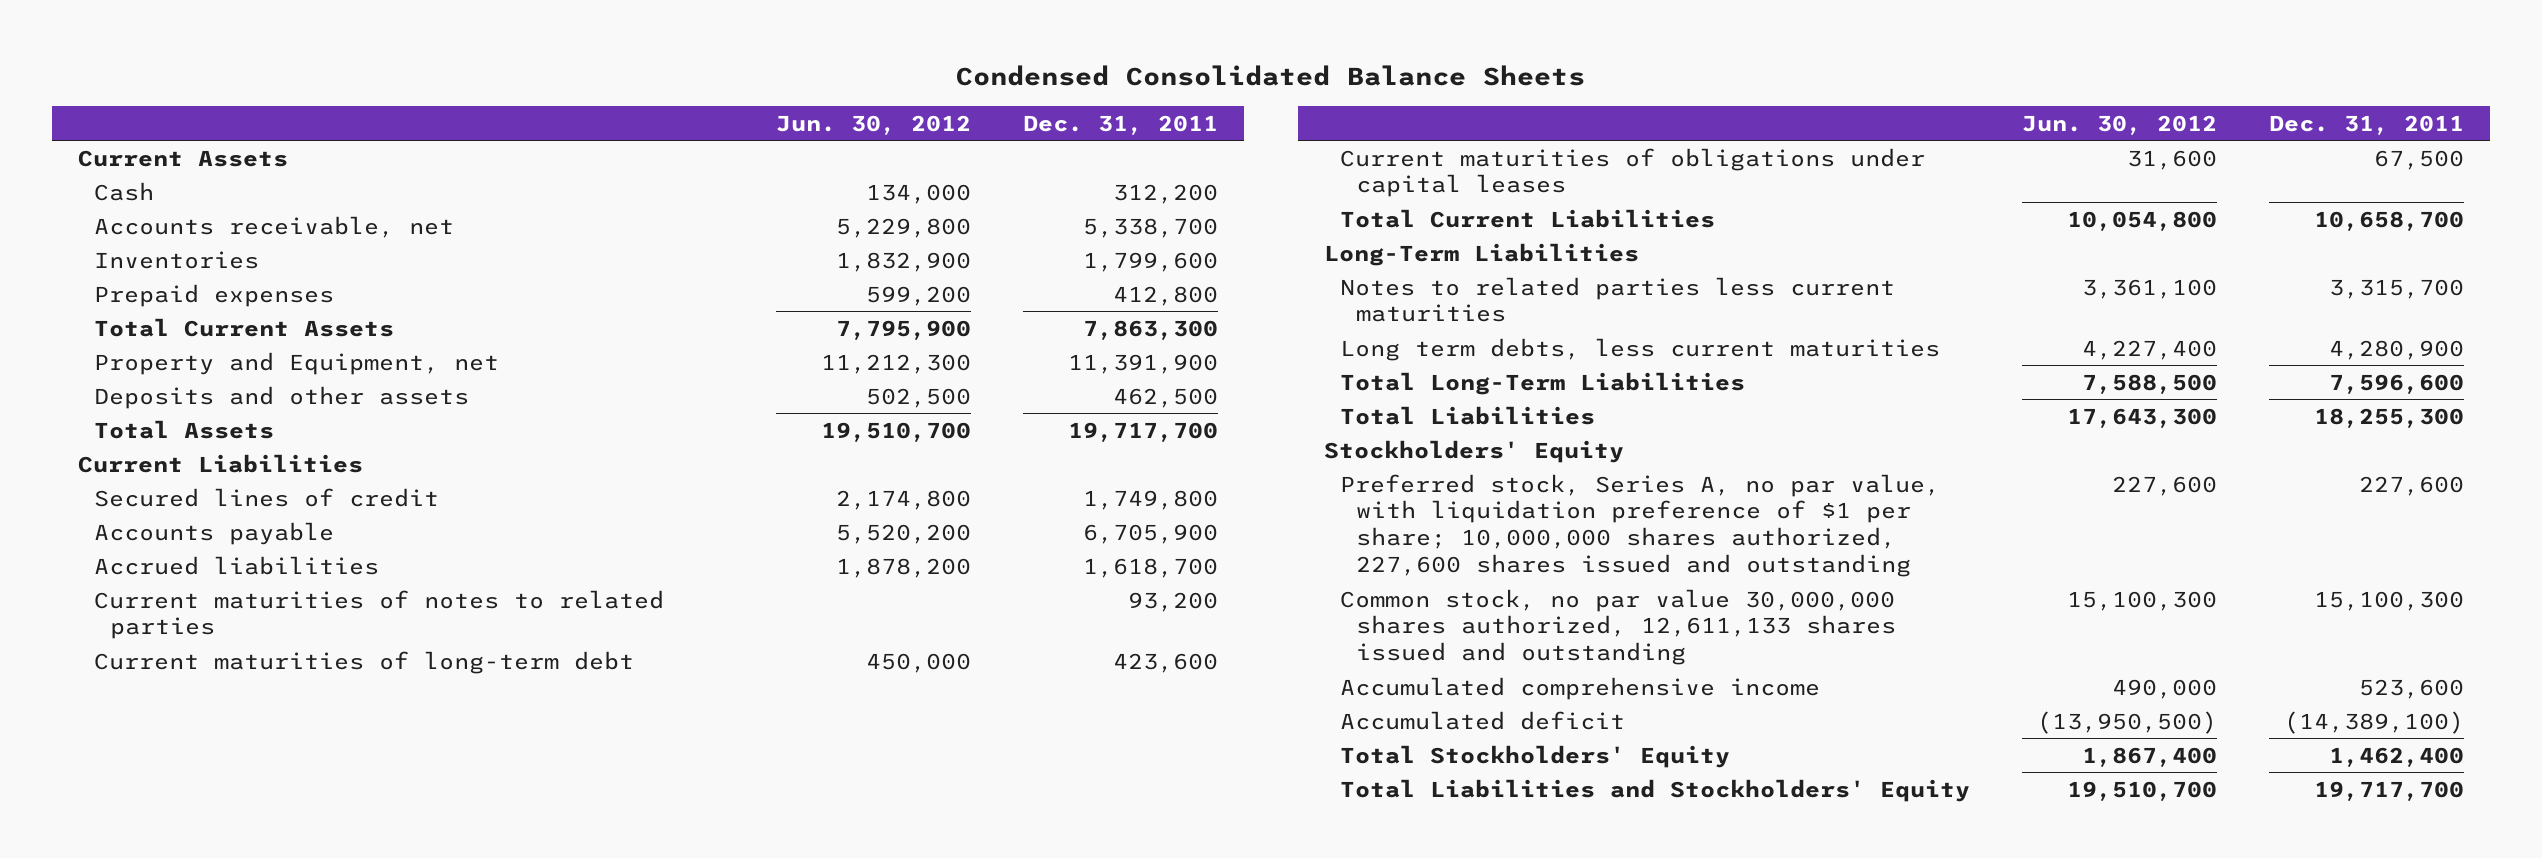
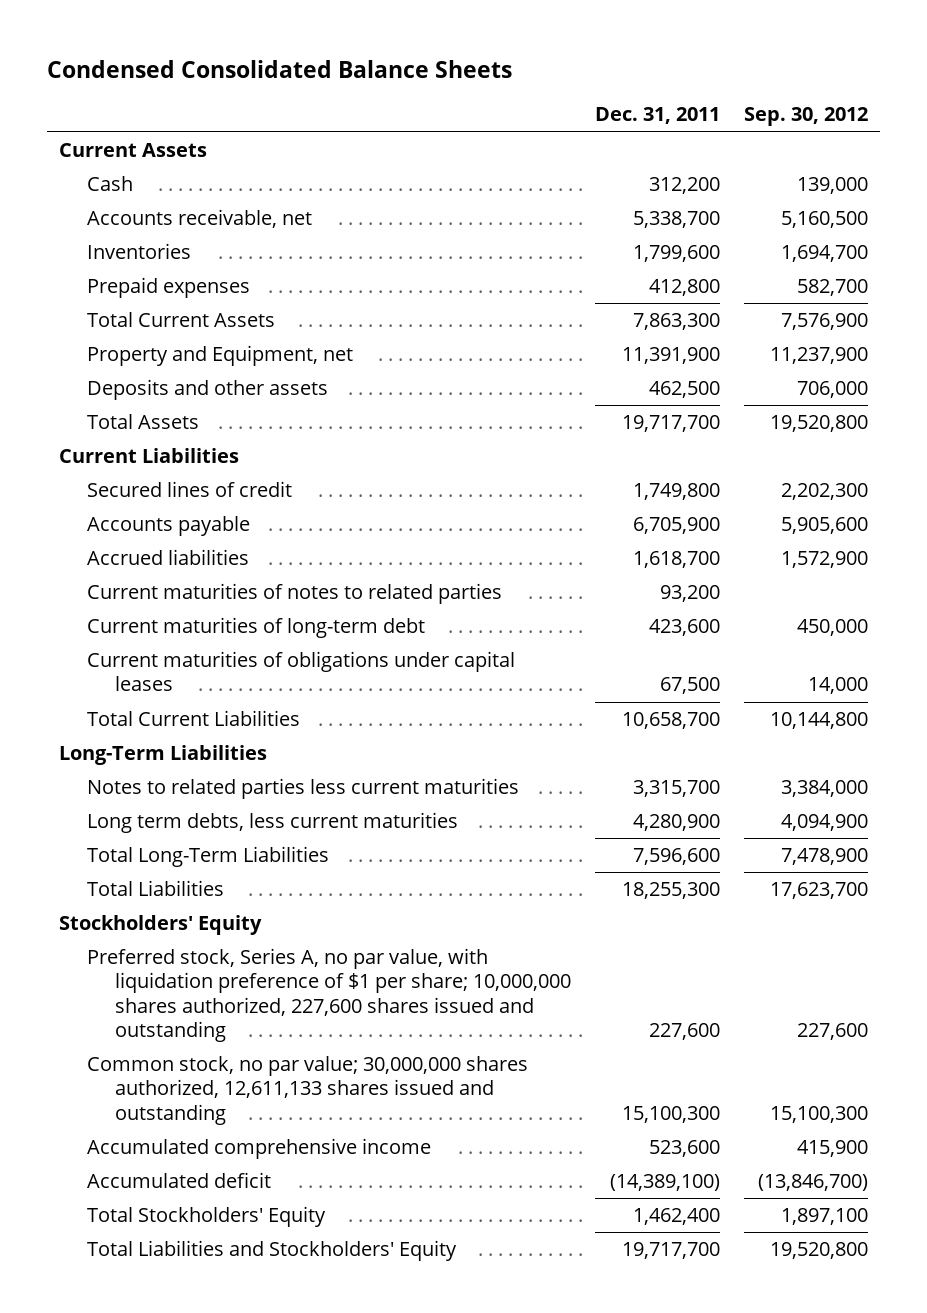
[776,114,972,135] Jun. 30, 2012 -> none
none -> [743,107,868,127] Sep. 30, 2012
[1339,588,1896,666] Common stock, no par value 30,000,000 shares authorized, 12,611,133 shares issued and outstanding -> [86,1056,528,1125] Common stock, no par value; 30,000,000 shares authorized, 12,611,133 shares issued and outstanding

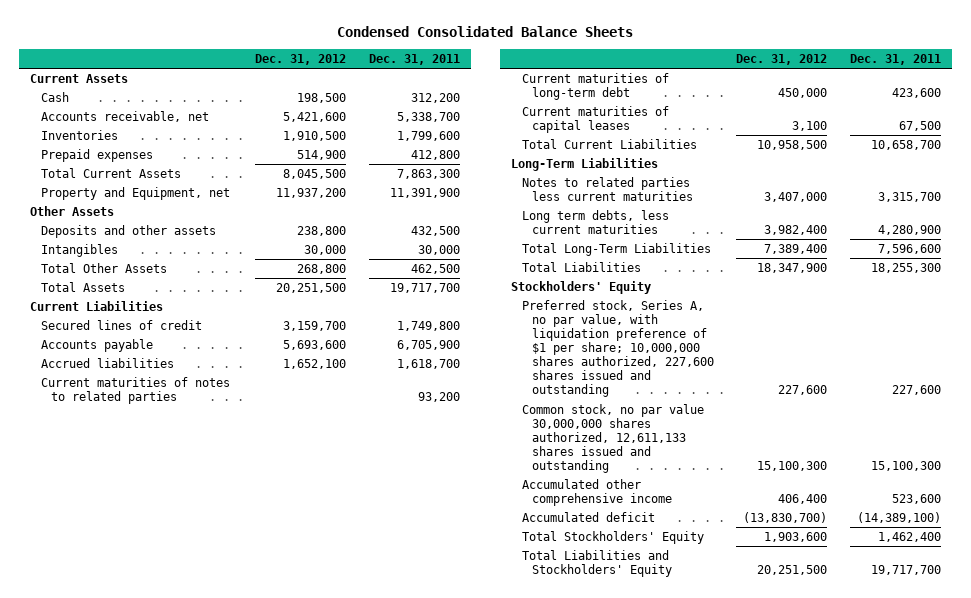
[743,107,868,127] Sep. 30, 2012 -> none
none -> [255,53,347,65] Dec. 31, 2012
none -> [30,205,115,216] Other Assets
[648,381,720,399] 462,500 -> [410,225,460,236] 432,500
none -> [40,243,118,257] Intangibles
none -> [40,262,167,273] Total Other Assets
[86,651,515,692] Current maturities of obligations under capital leases -> [521,105,669,133] Current maturities of capital leases
[86,1056,528,1125] Common stock, no par value; 30,000,000 shares authorized, 12,611,133 shares issued and outstanding -> [521,403,704,474] Common stock, no par value 30,000,000 shares authorized, 12,611,133 shares issued and outstanding
[86,1138,431,1160] Accumulated comprehensive income -> [521,478,673,506] Accumulated other comprehensive income

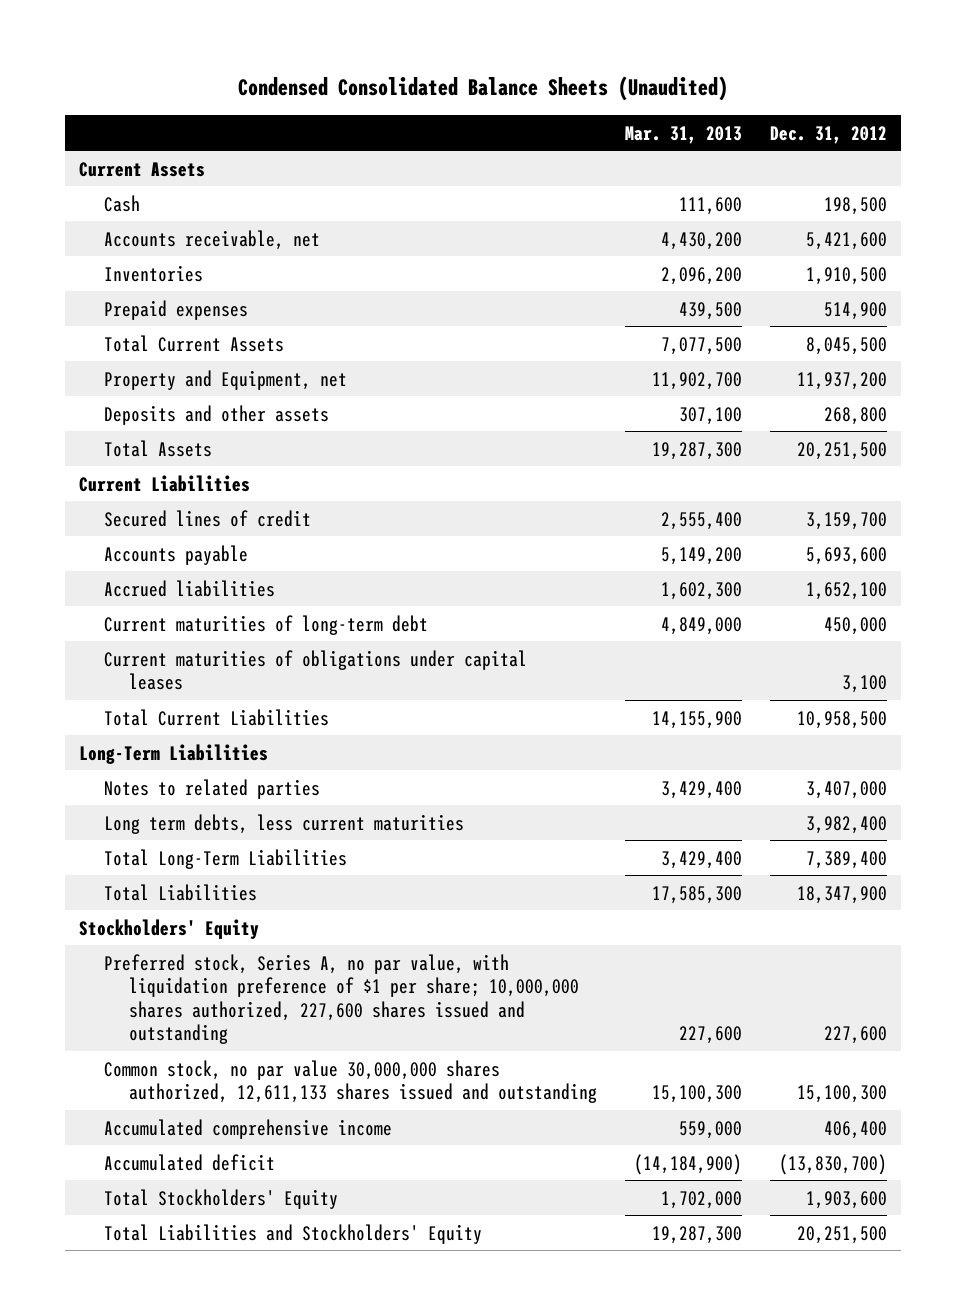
[337,26,634,38] Condensed Consolidated Balance Sheets -> [237,76,728,102] Condensed Consolidated Balance Sheets (Unaudited)
[368,53,460,65] Dec. 31, 2011 -> none
none -> [624,125,742,144] Mar. 31, 2013
[30,205,115,216] Other Assets -> none
[40,243,118,257] Intangibles -> none
[40,262,167,273] Total Other Assets -> none
[297,225,347,236] 238,800 -> [823,406,887,425] 268,800
[40,376,230,404] Current maturities of notes to related parties -> none
[521,105,669,133] Current maturities of capital leases -> [103,649,527,691] Current maturities of obligations under capital leases
[521,176,694,201] Notes to related parties less current maturities -> [103,778,320,799] Notes to related parties
[521,478,673,506] Accumulated other comprehensive income -> [103,1118,392,1139] Accumulated comprehensive income

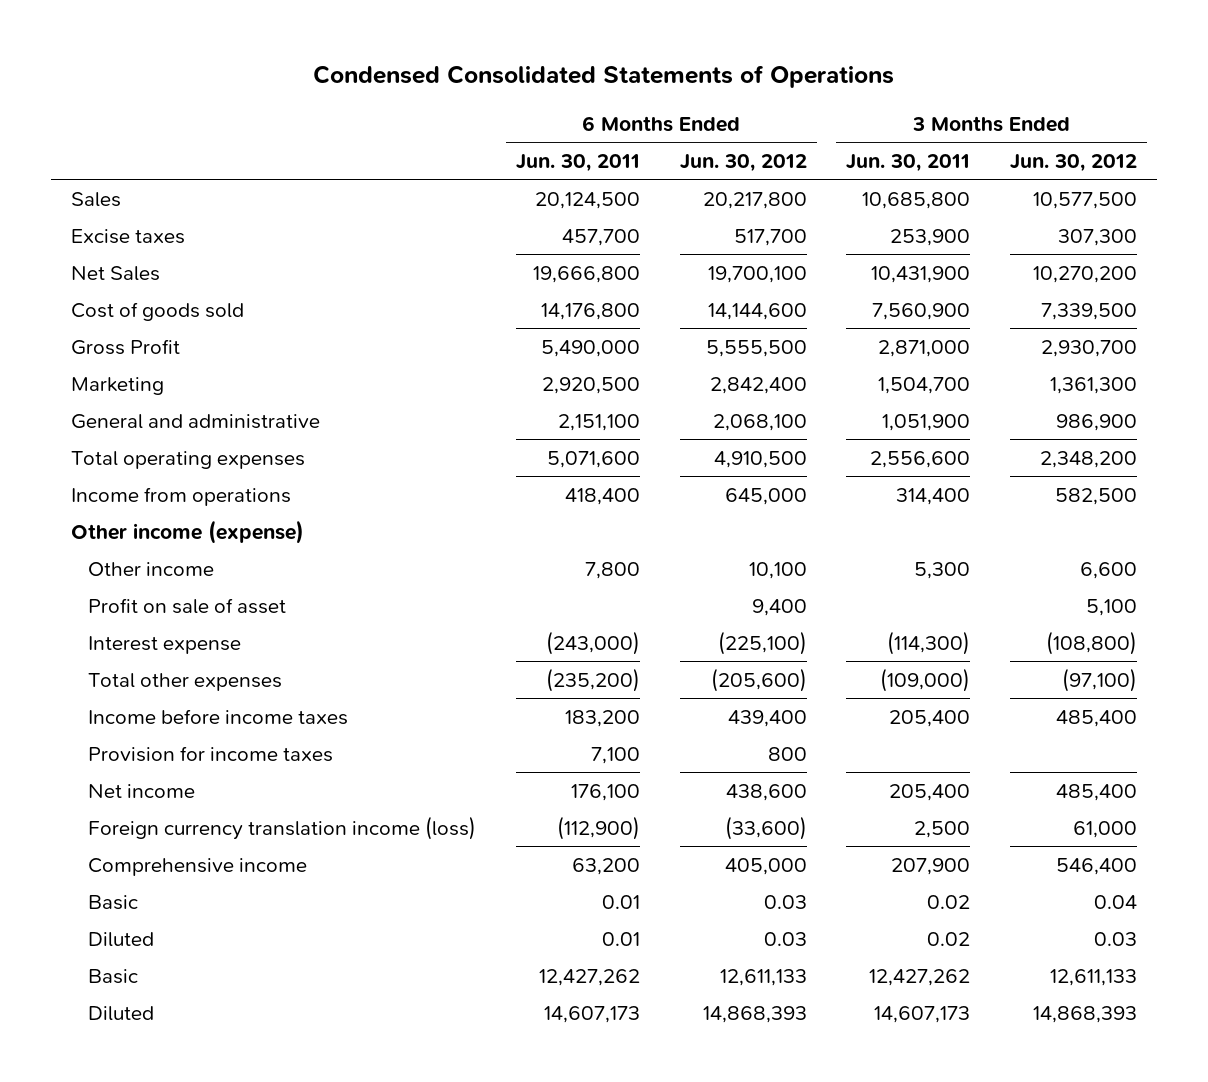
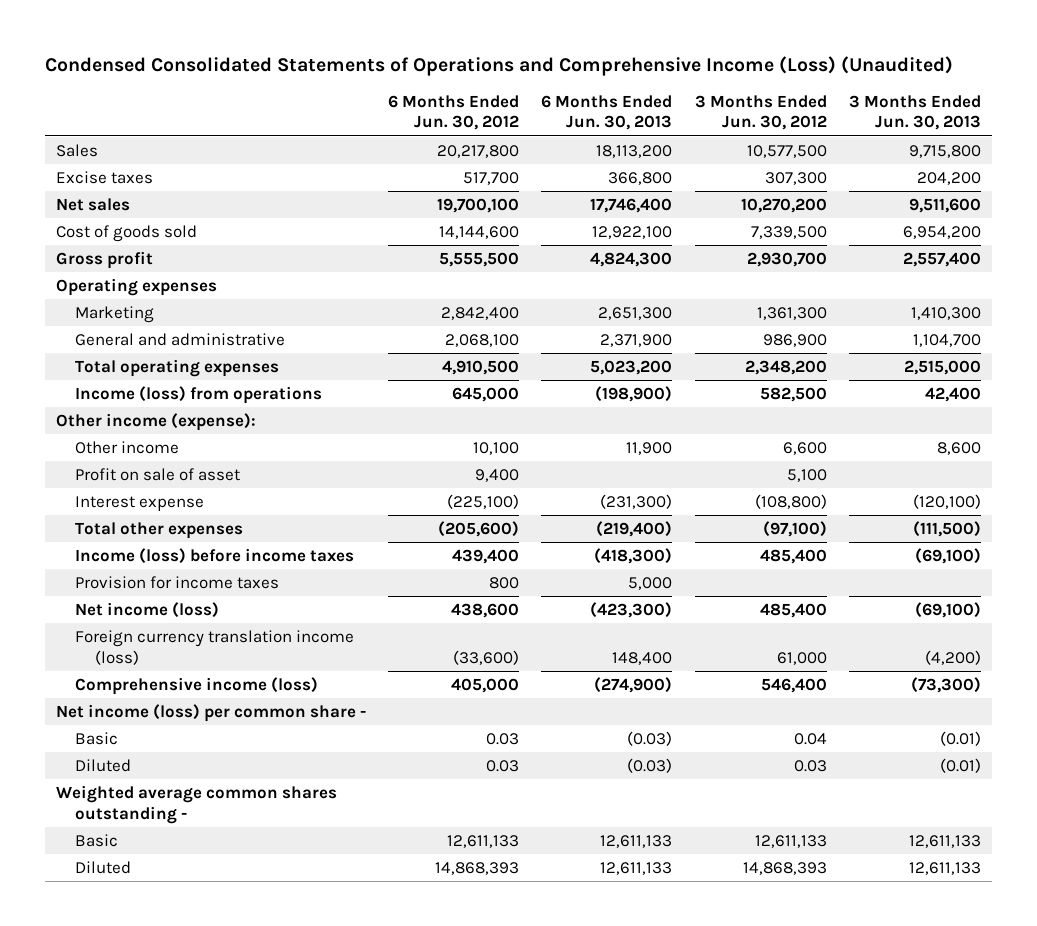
[312,65,894,89] Condensed Consolidated Statements of Operations -> [44,55,953,76] Condensed Consolidated Statements of Operations and Comprehensive Income (Loss) (Unaudited)
[515,153,640,172] Jun. 30, 2011 -> none
[846,153,971,172] Jun. 30, 2011 -> none
none -> [541,94,673,131] 6 Months Ended Jun. 30, 2013
none -> [848,94,981,131] 3 Months Ended Jun. 30, 2013
[70,265,160,281] Net Sales -> [55,198,130,212] Net sales
[70,338,180,355] Gross Profit -> [55,251,153,270] Gross profit
none -> [55,278,217,297] Operating expenses
[70,486,291,506] Income from operations -> [75,386,323,405] Income (loss) from operations
[70,519,304,544] Other income (expense) -> [55,413,256,432] Other income (expense):
[88,708,349,725] Income before income taxes -> [75,548,355,565] Income (loss) before income taxes
[88,783,196,798] Net income -> [75,602,220,619] Net income (loss)
[88,857,308,876] Comprehensive income -> [75,677,319,696] Comprehensive income (loss)
none -> [55,704,366,723] Net income (loss) per common share -
none -> [55,785,337,824] Weighted average common shares outstanding -

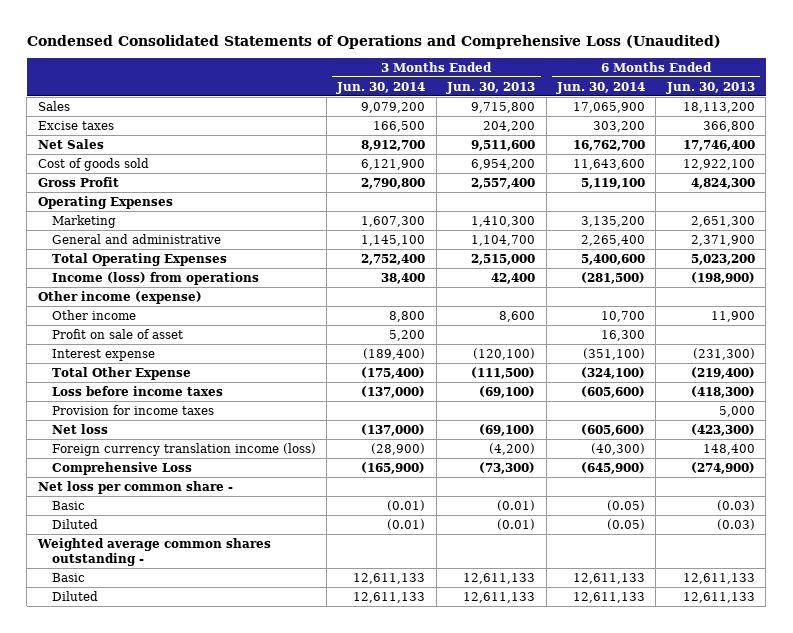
[44,55,953,76] Condensed Consolidated Statements of Operations and Comprehensive Income (Loss) (Unaudited) -> [26,34,721,49] Condensed Consolidated Statements of Operations and Comprehensive Loss (Unaudited)
[388,94,520,131] 6 Months Ended Jun. 30, 2012 -> none
[694,94,827,131] 3 Months Ended Jun. 30, 2012 -> none
none -> [336,81,426,94] Jun. 30, 2014
none -> [555,81,645,94] Jun. 30, 2014
[55,198,130,212] Net sales -> [37,138,104,149] Net Sales
[55,251,153,270] Gross profit -> [37,176,119,187] Gross Profit
[55,278,217,297] Operating expenses -> [37,195,173,209] Operating Expenses
[75,359,280,378] Total operating expenses -> [51,252,227,266] Total Operating Expenses
[55,413,256,432] Other income (expense): -> [37,290,202,304] Other income (expense)
[75,522,244,540] Total other expenses -> [51,366,191,380] Total Other Expense
[75,548,355,565] Income (loss) before income taxes -> [51,385,223,396] Loss before income taxes
[75,602,220,619] Net income (loss) -> [51,423,108,434] Net loss
[75,677,319,696] Comprehensive income (loss) -> [51,461,192,475] Comprehensive Loss
[55,704,366,723] Net income (loss) per common share - -> [37,480,233,494] Net loss per common share -

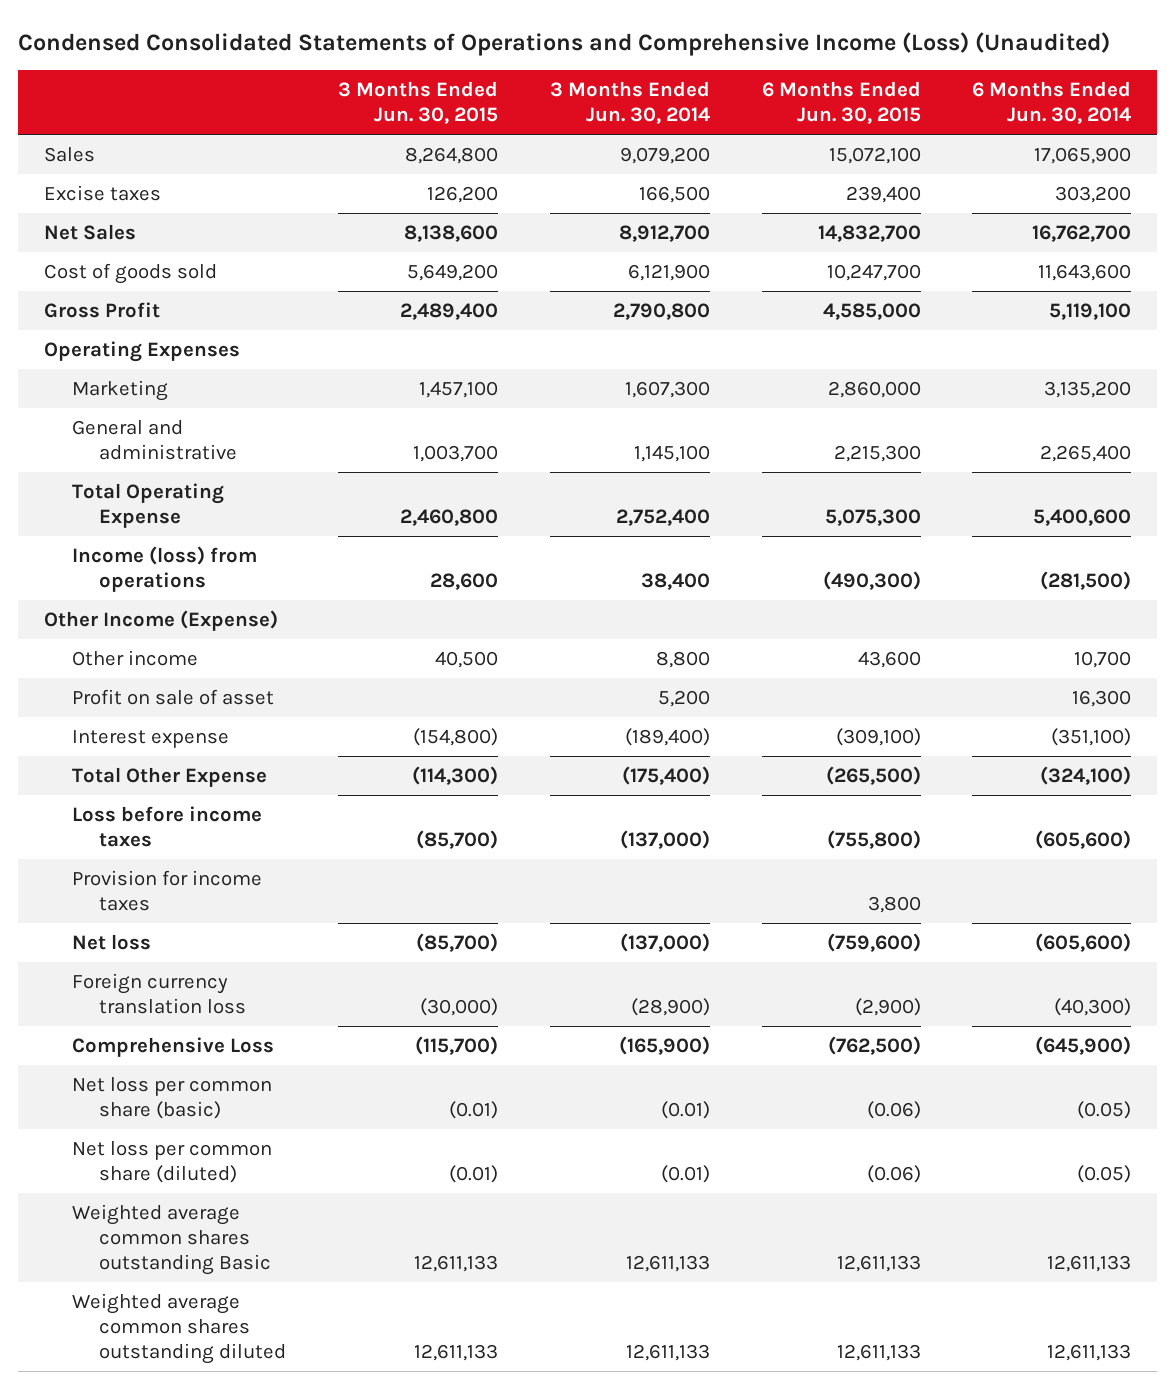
[26,34,721,49] Condensed Consolidated Statements of Operations and Comprehensive Loss (Unaudited) -> [17,31,1110,56] Condensed Consolidated Statements of Operations and Comprehensive Income (Loss) (Unaudited)
[446,81,536,94] Jun. 30, 2013 -> none
[665,81,755,94] Jun. 30, 2013 -> none
none -> [338,81,499,125] 3 Months Ended Jun. 30, 2015
none -> [761,81,921,125] 6 Months Ended Jun. 30, 2015
[51,252,227,266] Total Operating Expenses -> [71,482,224,528] Total Operating Expense
[37,290,202,304] Other income (expense) -> [43,609,278,631] Other Income (Expense)
[51,442,316,456] Foreign currency translation income (loss) -> [71,972,247,1014] Foreign currency translation loss
[37,480,233,494] Net loss per common share - -> none
[36,537,271,567] Weighted average common shares outstanding - -> none
[51,500,85,510] Basic -> [71,1076,272,1119] Net loss per common share (basic)
[51,518,98,529] Diluted -> [71,1140,272,1183] Net loss per common share (diluted)
[51,572,85,582] Basic -> [71,1203,272,1276] Weighted average common shares outstanding Basic
[51,590,98,601] Diluted -> [71,1292,287,1365] Weighted average common shares outstanding diluted

